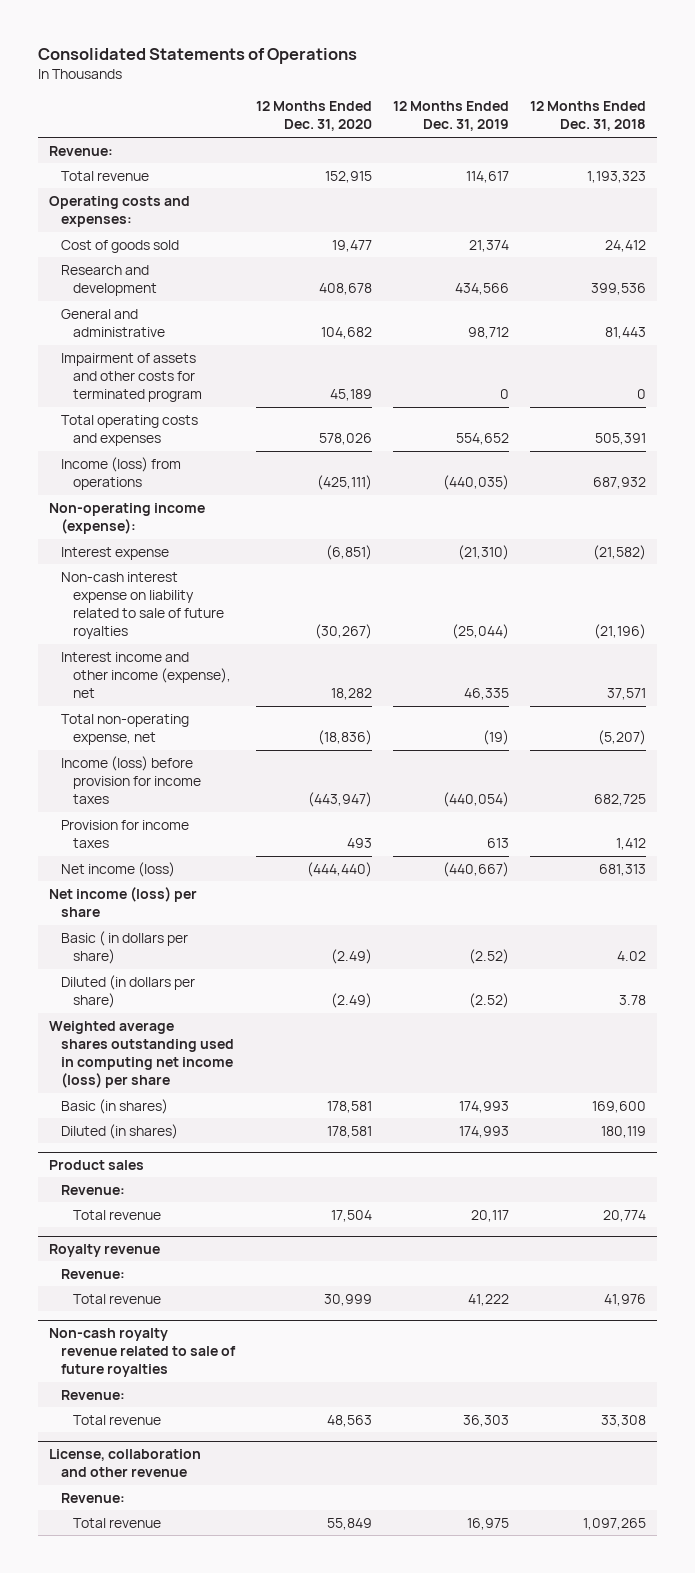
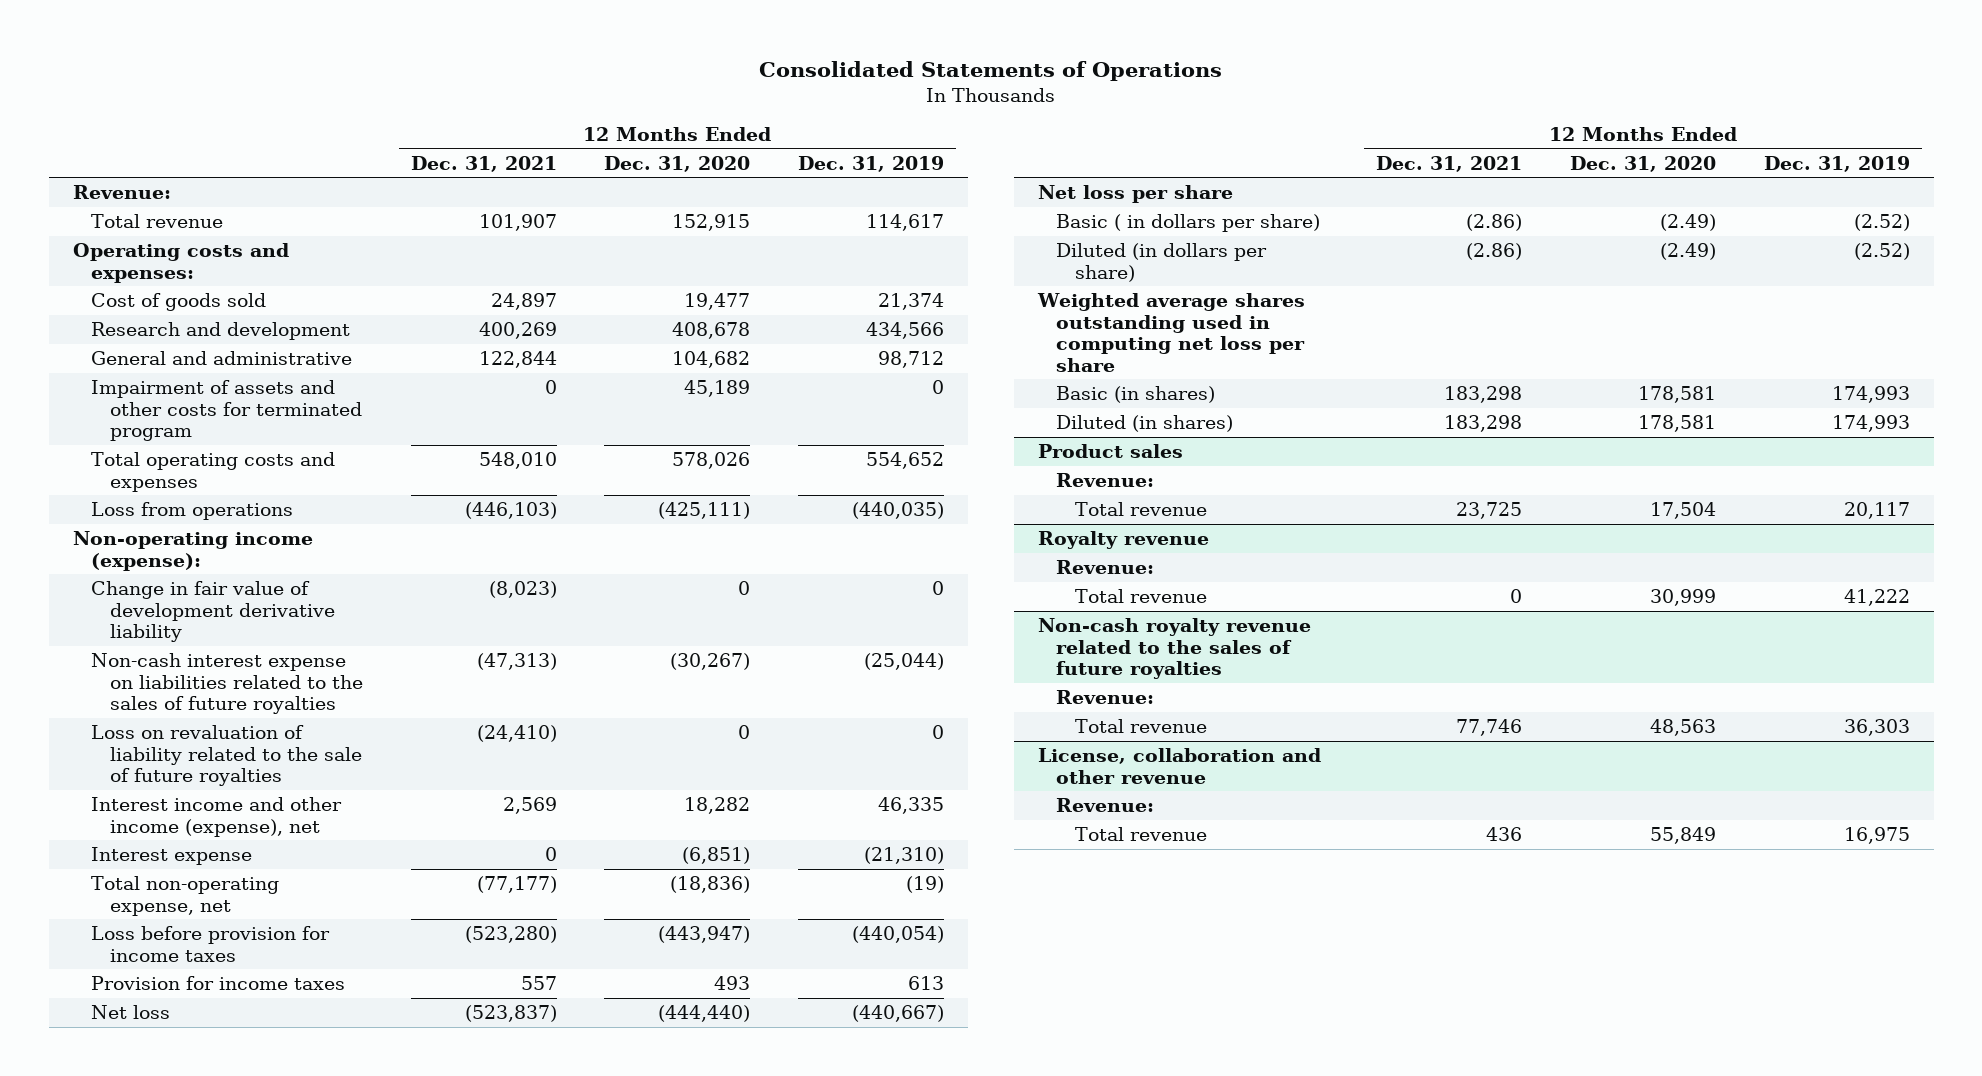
[530,101,647,132] 12 Months Ended Dec. 31, 2018 -> none
none -> [410,155,557,172] Dec. 31, 2021
[60,456,181,491] Income (loss) from operations -> [91,502,294,521] Loss from operations
none -> [91,581,335,643] Change in fair value of development derivative liability
[60,571,225,640] Non-cash interest expense on liability related to sale of future royalties -> [91,653,363,715] Non-cash interest expense on liabilities related to the sales of future royalties
none -> [91,725,362,787] Loss on revaluation of liability related to the sale of future royalties
[60,546,169,560] Interest expense -> [91,847,253,866] Interest expense
[60,755,202,805] Income (loss) before provision for income taxes -> [91,926,331,962] Loss before provision for income taxes
[60,861,175,877] Net income (loss) -> [91,1005,171,1020] Net loss
[48,886,197,918] Net income (loss) per share -> [1037,185,1233,204] Net loss per share
[48,1020,234,1089] Weighted average shares outstanding used in computing net income (loss) per share -> [1036,293,1306,372] Weighted average shares outstanding used in computing net loss per share
[48,1327,236,1378] Non-cash royalty revenue related to sale of future royalties -> [1037,618,1311,680] Non-cash royalty revenue related to the sales of future royalties

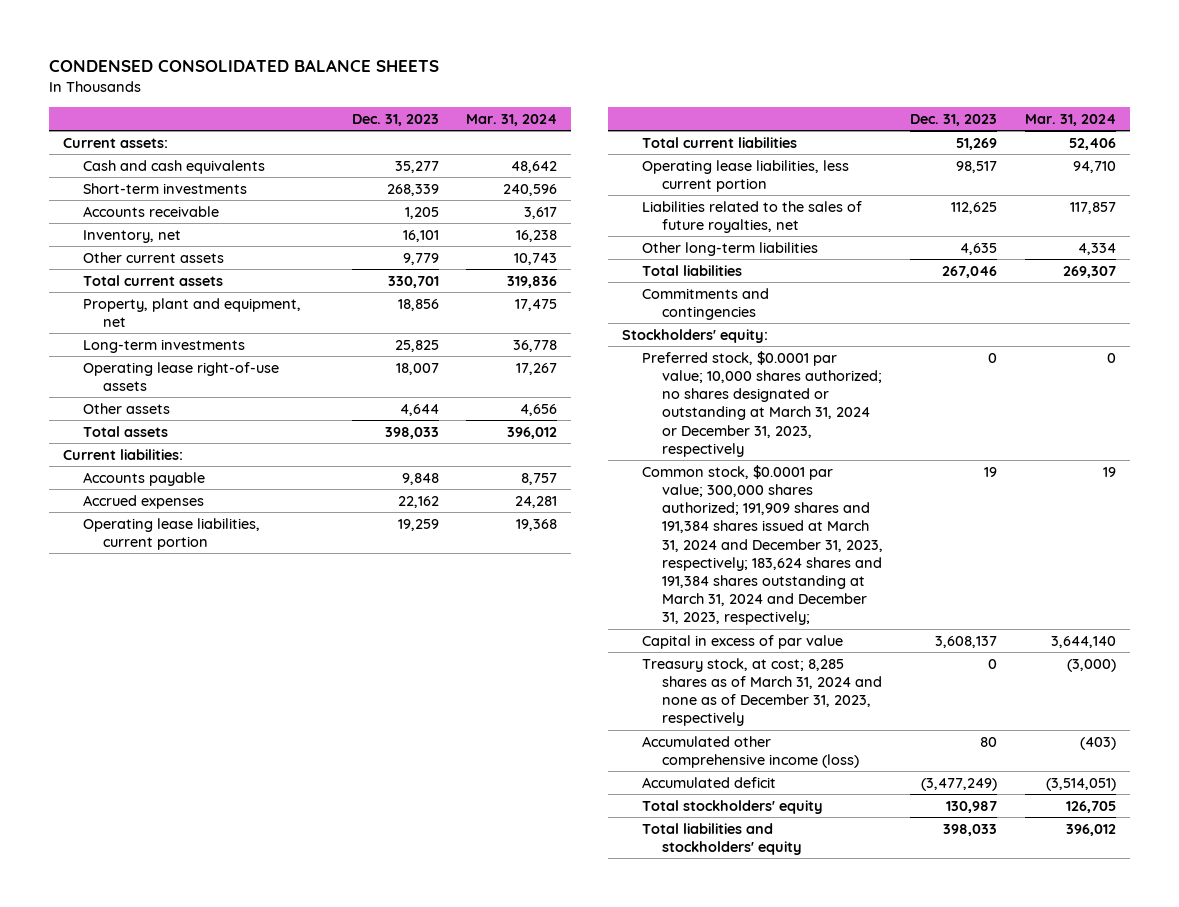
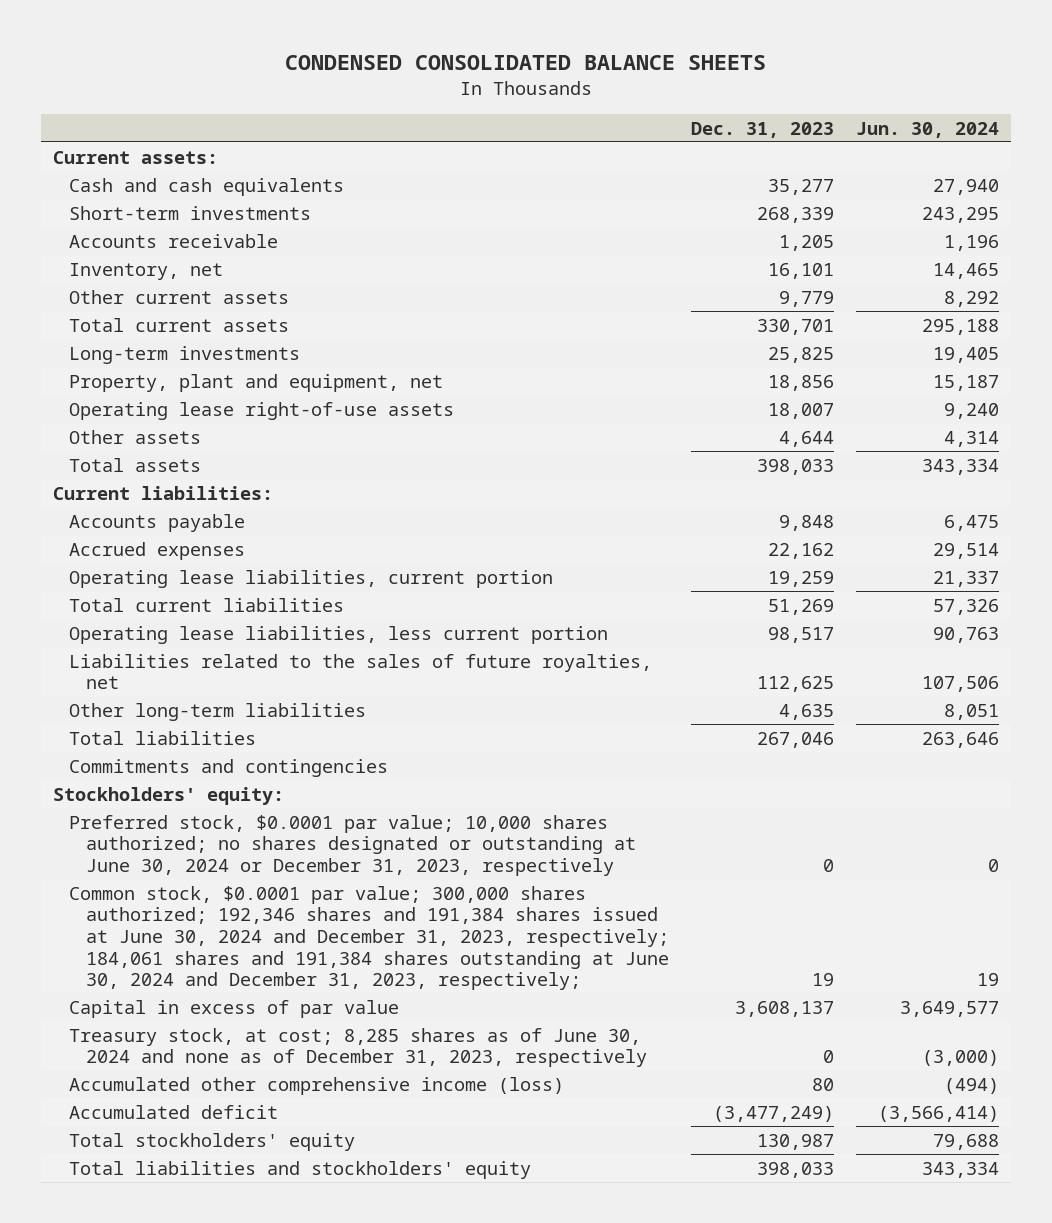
[466,113,558,126] Mar. 31, 2024 -> none
none -> [856,121,1000,138] Jun. 30, 2024
[83,297,302,328] Property, plant and equipment, net -> [69,373,444,392] Property, plant and equipment, net
[641,350,882,457] Preferred stock, $0.0001 par value; 10,000 shares authorized; no shares designated or outstanding at March 31, 2024 or December 31, 2023, respectively -> [69,814,636,876] Preferred stock, $0.0001 par value; 10,000 shares authorized; no shares designated or outstanding at June 30, 2024 or December 31, 2023, respectively
[641,464,883,626] Common stock, $0.0001 par value; 300,000 shares authorized; 191,909 shares and 191,384 shares issued at March 31, 2024 and December 31, 2023, respectively; 183,624 shares and 191,384 shares outstanding at March 31, 2024 and December 31, 2023, respectively; -> [69,885,669,991] Common stock, $0.0001 par value; 300,000 shares authorized; 192,346 shares and 191,384 shares issued at June 30, 2024 and December 31, 2023, respectively; 184,061 shares and 191,384 shares outstanding at June 30, 2024 and December 31, 2023, respectively;
[641,657,882,727] Treasury stock, at cost; 8,285 shares as of March 31, 2024 and none as of December 31, 2023, respectively -> [69,1027,647,1068] Treasury stock, at cost; 8,285 shares as of June 30, 2024 and none as of December 31, 2023, respectively

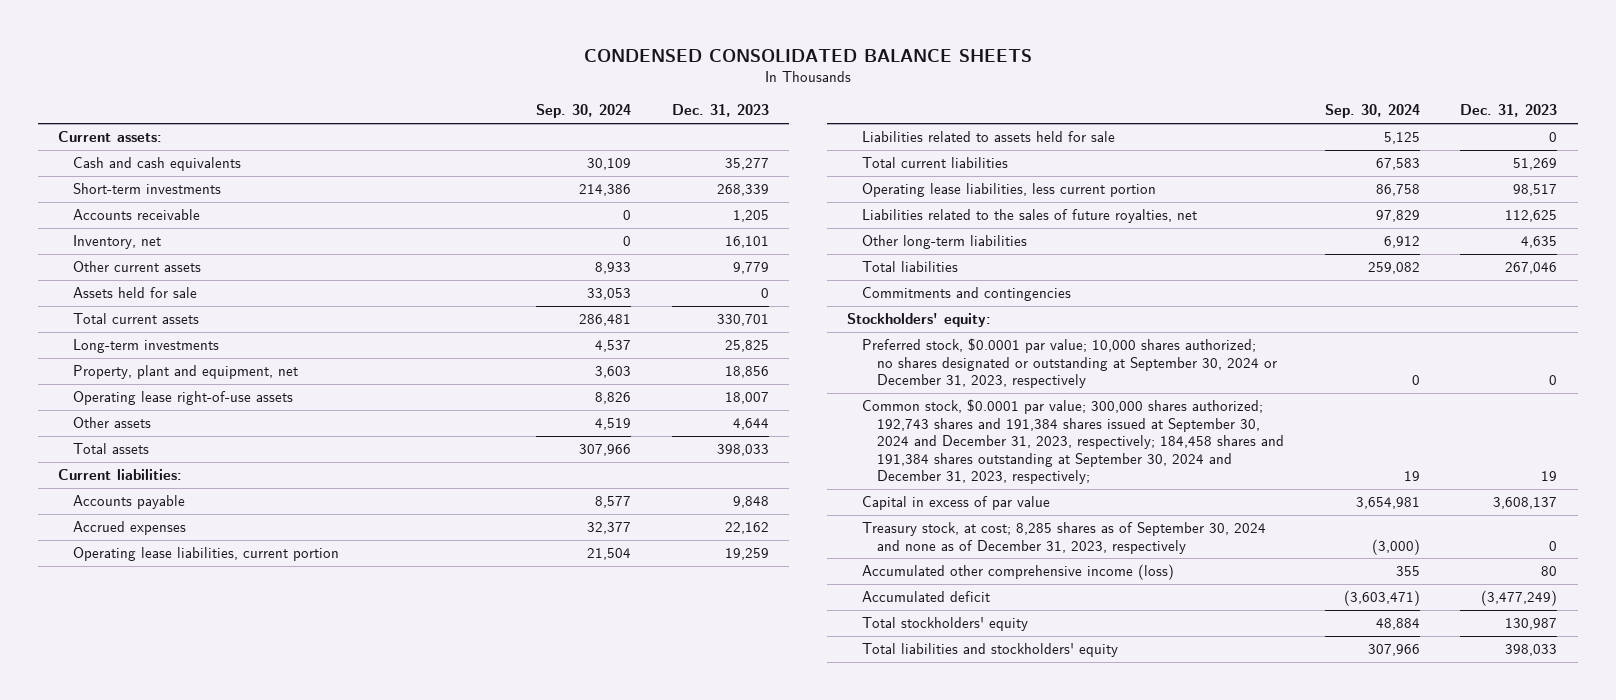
[856,121,1000,138] Jun. 30, 2024 -> none
none -> [535,104,631,119] Sep. 30, 2024
none -> [73,287,198,299] Assets held for sale
none -> [862,131,1116,143] Liabilities related to assets held for sale
[69,814,636,876] Preferred stock, $0.0001 par value; 10,000 shares authorized; no shares designated or outstanding at June 30, 2024 or December 31, 2023, respectively -> [862,338,1278,389] Preferred stock, $0.0001 par value; 10,000 shares authorized; no shares designated or outstanding at September 30, 2024 or December 31, 2023, respectively
[69,885,669,991] Common stock, $0.0001 par value; 300,000 shares authorized; 192,346 shares and 191,384 shares issued at June 30, 2024 and December 31, 2023, respectively; 184,061 shares and 191,384 shares outstanding at June 30, 2024 and December 31, 2023, respectively; -> [862,399,1285,485] Common stock, $0.0001 par value; 300,000 shares authorized; 192,743 shares and 191,384 shares issued at September 30, 2024 and December 31, 2023, respectively; 184,458 shares and 191,384 shares outstanding at September 30, 2024 and December 31, 2023, respectively;
[69,1027,647,1068] Treasury stock, at cost; 8,285 shares as of June 30, 2024 and none as of December 31, 2023, respectively -> [862,522,1267,554] Treasury stock, at cost; 8,285 shares as of September 30, 2024 and none as of December 31, 2023, respectively

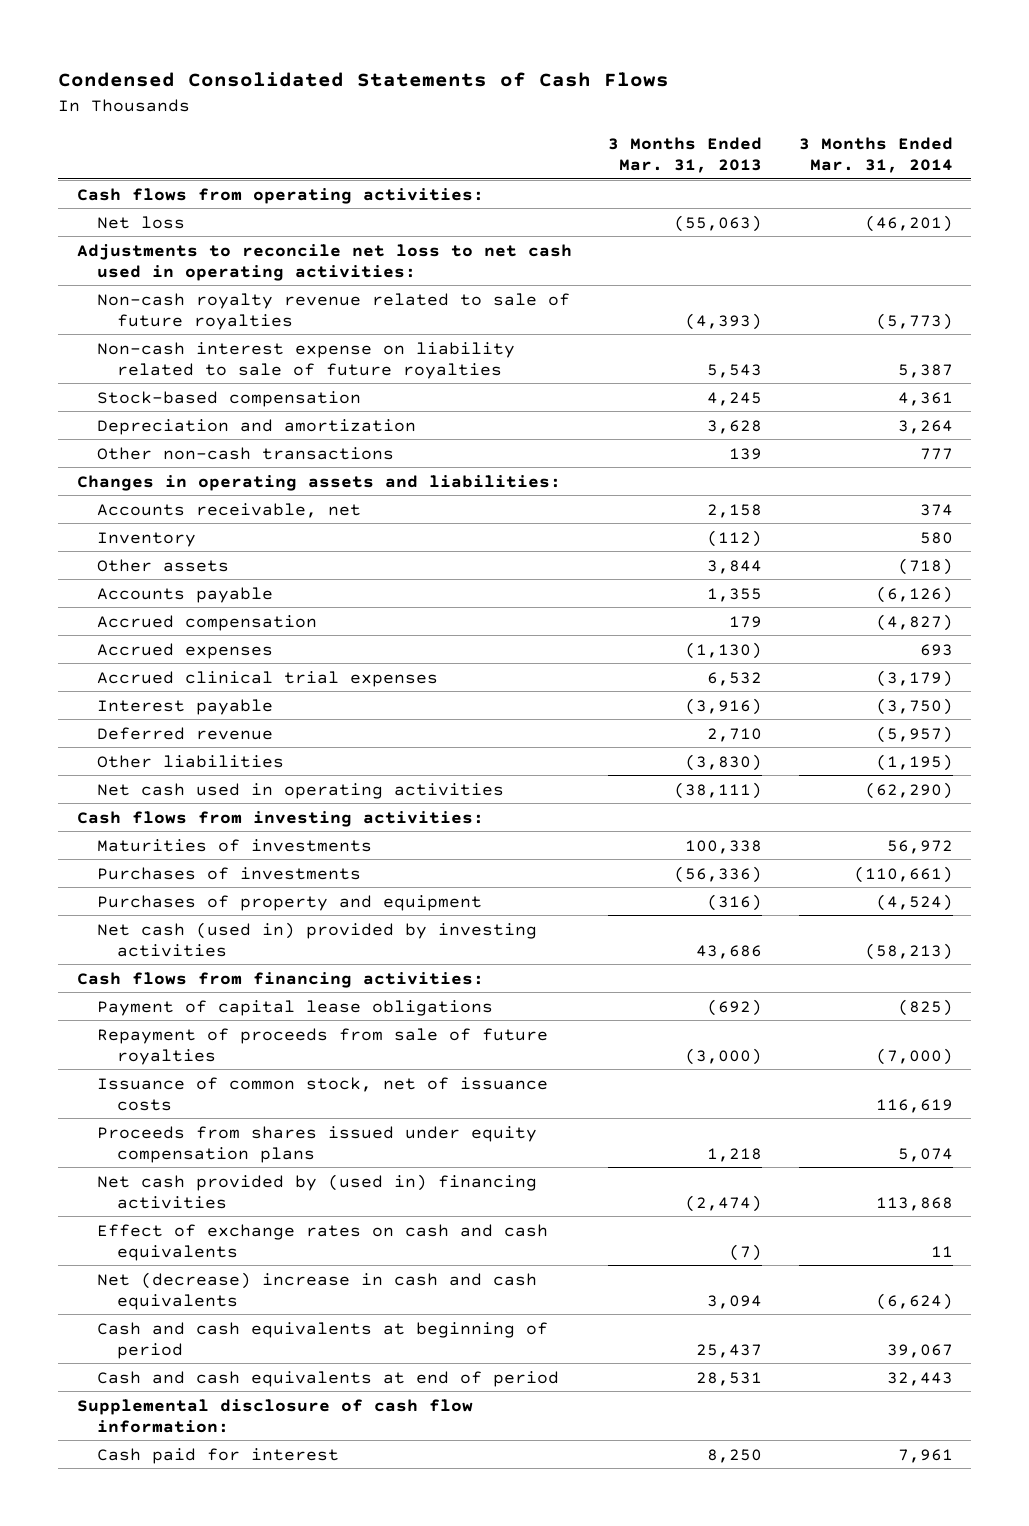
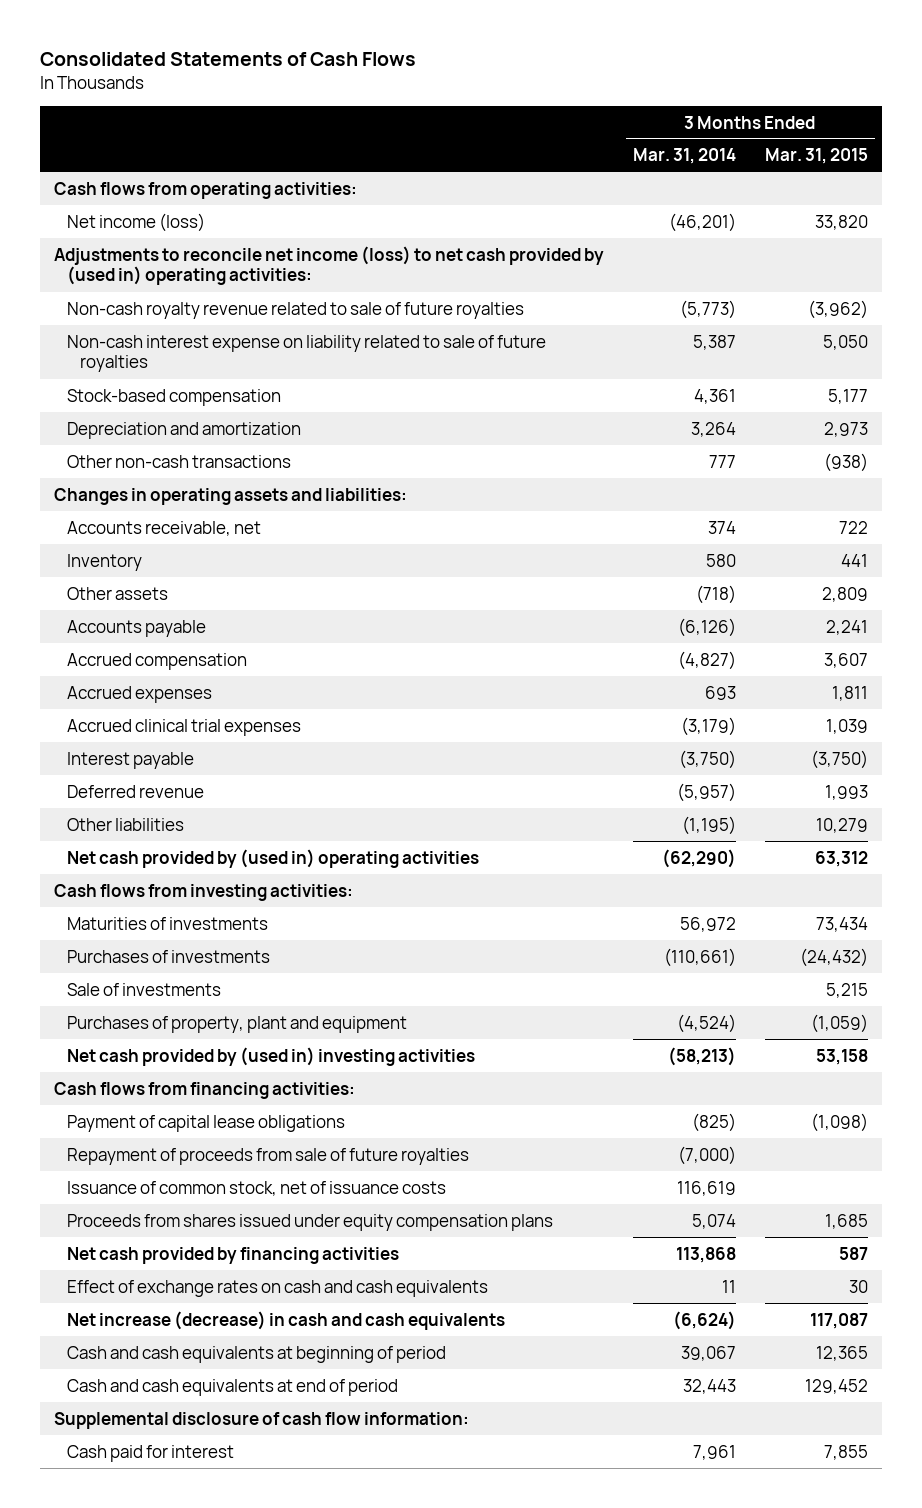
[58,72,670,88] Condensed Consolidated Statements of Cash Flows -> [39,52,416,67] Consolidated Statements of Cash Flows
[608,136,763,173] 3 Months Ended Mar. 31, 2013 -> none
none -> [764,148,868,165] Mar. 31, 2015
[96,215,185,229] Net loss -> [67,212,206,232] Net income (loss)
[76,243,572,281] Adjustments to reconcile net loss to net cash used in operating activities: -> [54,245,605,286] Adjustments to reconcile net income (loss) to net cash provided by (used in) operating activities:
[96,782,504,799] Net cash used in operating activities -> [67,848,480,868] Net cash provided by (used in) operating activities
none -> [67,982,222,996] Sale of investments
[96,894,482,911] Purchases of property and equipment -> [67,1015,408,1033] Purchases of property, plant and equipment
[96,921,537,957] Net cash (used in) provided by investing activities -> [67,1046,476,1066] Net cash provided by (used in) investing activities
[96,1173,537,1209] Net cash provided by (used in) financing activities -> [67,1246,400,1264] Net cash provided by financing activities
[96,1271,537,1310] Net (decrease) increase in cash and cash equivalents -> [67,1310,506,1330] Net increase (decrease) in cash and cash equivalents

